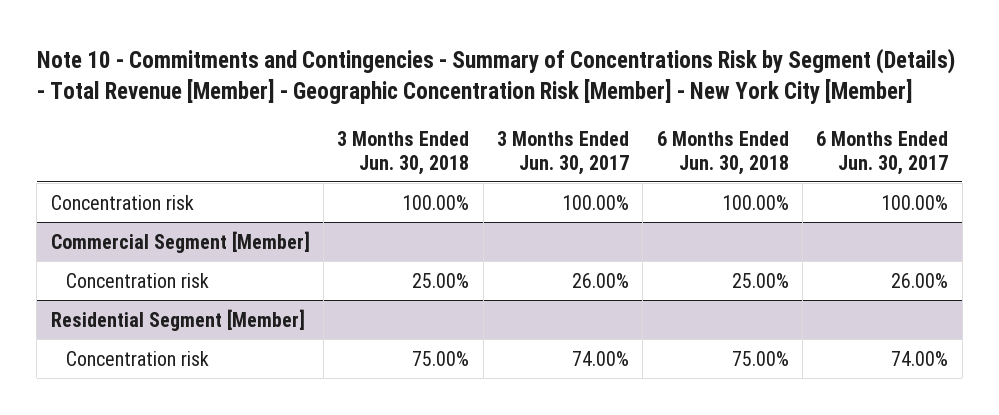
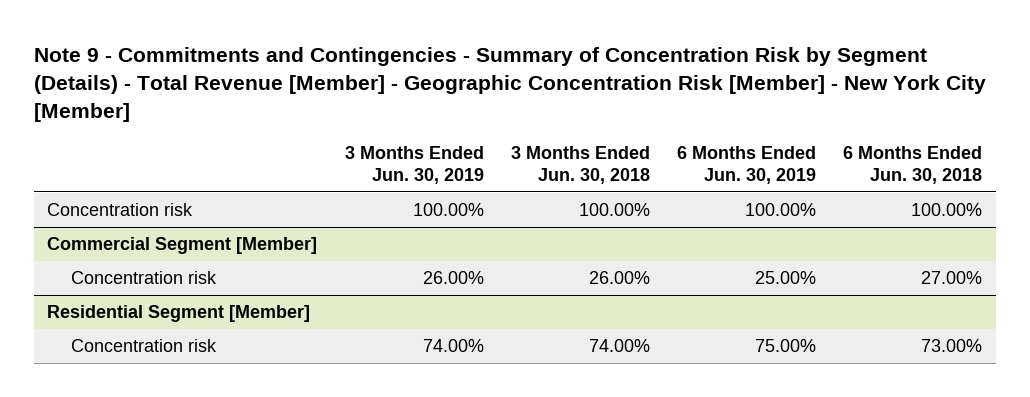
[36,48,955,105] Note 10 - Commitments and Contingencies - Summary of Concentrations Risk by Segment (Details) - Total Revenue [Member] - Geographic Concentration Risk [Member] - New York City [Member] -> [33,46,986,122] Note 9 - Commitments and Contingencies - Summary of Concentration Risk by Segment (Details) - Total Revenue [Member] - Geographic Concentration Risk [Member] - New York City [Member]
[497,131,630,175] 3 Months Ended Jun. 30, 2017 -> none
[816,131,949,175] 6 Months Ended Jun. 30, 2017 -> none
none -> [344,146,484,185] 3 Months Ended Jun. 30, 2019
none -> [677,146,817,185] 6 Months Ended Jun. 30, 2019
[412,272,470,288] 25.00% -> [588,271,650,285] 26.00%
[731,272,789,288] 25.00% -> [921,271,983,285] 27.00%
[412,350,470,366] 75.00% -> [588,339,650,353] 74.00%
[731,350,789,366] 75.00% -> [921,339,983,353] 73.00%

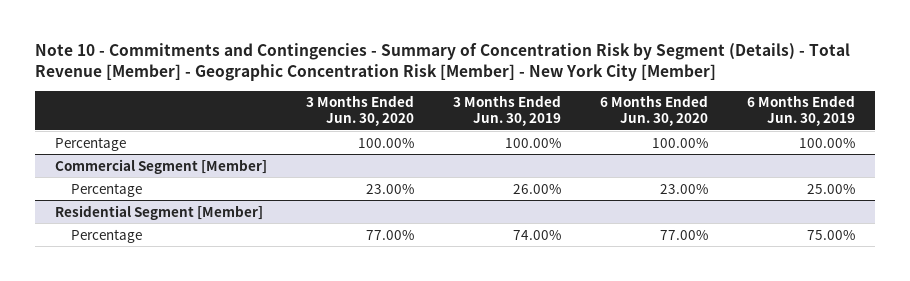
[33,46,986,122] Note 9 - Commitments and Contingencies - Summary of Concentration Risk by Segment (Details) - Total Revenue [Member] - Geographic Concentration Risk [Member] - New York City [Member] -> [35,43,851,82] Note 10 - Commitments and Contingencies - Summary of Concentration Risk by Segment (Details) - Total Revenue [Member] - Geographic Concentration Risk [Member] - New York City [Member]
[510,146,650,185] 3 Months Ended Jun. 30, 2018 -> none
[843,146,983,185] 6 Months Ended Jun. 30, 2018 -> none
none -> [305,95,414,127] 3 Months Ended Jun. 30, 2020
none -> [600,95,709,127] 6 Months Ended Jun. 30, 2020
[47,203,194,217] Concentration risk -> [54,136,126,151] Percentage
[70,271,217,285] Concentration risk -> [70,182,142,197] Percentage
[70,339,217,353] Concentration risk -> [70,228,142,243] Percentage

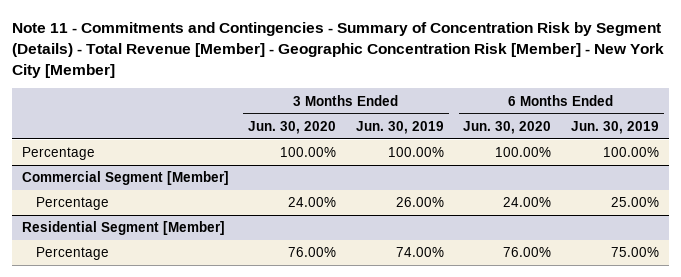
[35,43,851,82] Note 10 - Commitments and Contingencies - Summary of Concentration Risk by Segment (Details) - Total Revenue [Member] - Geographic Concentration Risk [Member] - New York City [Member] -> [11,21,664,78] Note 11 - Commitments and Contingencies - Summary of Concentration Risk by Segment (Details) - Total Revenue [Member] - Geographic Concentration Risk [Member] - New York City [Member]
[365,183,414,194] 23.00% -> [288,197,337,208] 24.00%
[660,183,709,194] 23.00% -> [503,197,552,208] 24.00%
[365,229,414,240] 77.00% -> [288,247,337,258] 76.00%
[660,229,709,240] 77.00% -> [503,247,552,258] 76.00%

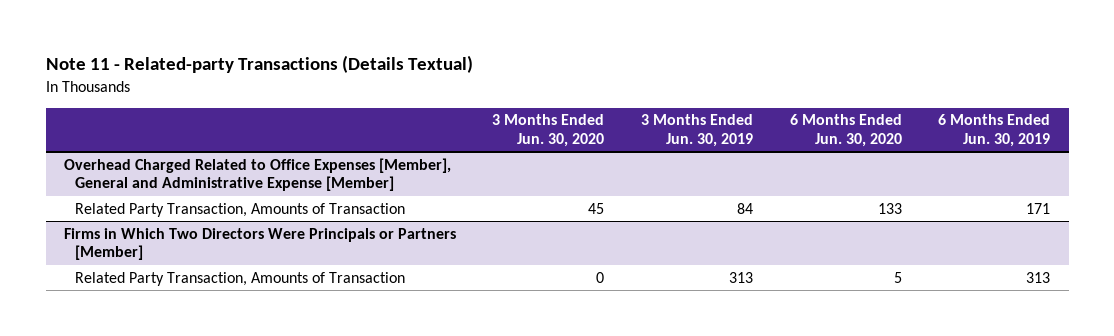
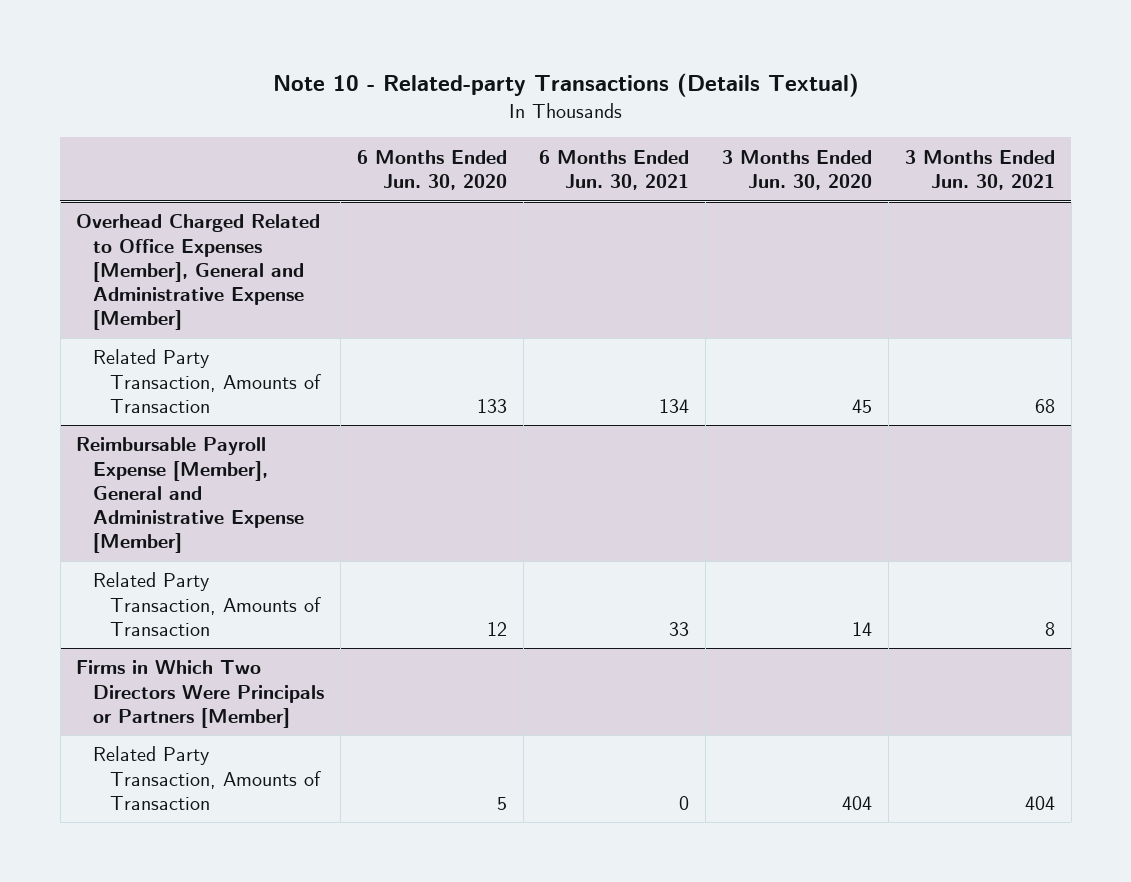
[45,55,473,74] Note 11 - Related-party Transactions (Details Textual) -> [272,72,859,97] Note 10 - Related-party Transactions (Details Textual)
[641,114,754,147] 3 Months Ended Jun. 30, 2019 -> none
[938,114,1051,147] 6 Months Ended Jun. 30, 2019 -> none
none -> [539,149,690,191] 6 Months Ended Jun. 30, 2021
none -> [904,149,1055,191] 3 Months Ended Jun. 30, 2021
none -> [76,437,305,554] Reimbursable Payroll Expense [Member], General and Administrative Expense [Member]
none -> [93,572,322,636] Related Party Transaction, Amounts of Transaction
[596,271,605,283] 0 -> [842,795,873,810] 404

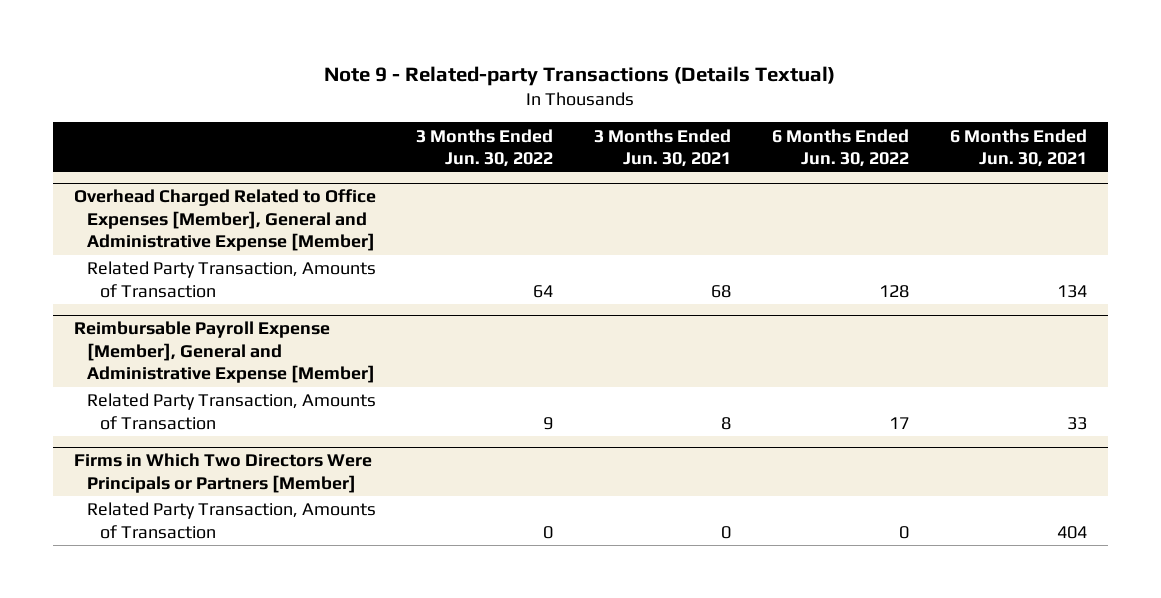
[272,72,859,97] Note 10 - Related-party Transactions (Details Textual) -> [324,65,836,86] Note 9 - Related-party Transactions (Details Textual)
[356,149,507,191] 6 Months Ended Jun. 30, 2020 -> none
[722,149,873,191] 3 Months Ended Jun. 30, 2020 -> none
none -> [416,128,554,167] 3 Months Ended Jun. 30, 2022
none -> [772,128,910,167] 6 Months Ended Jun. 30, 2022
[679,795,690,810] 0 -> [1057,525,1088,539] 404
[1024,795,1055,810] 404 -> [721,525,732,539] 0

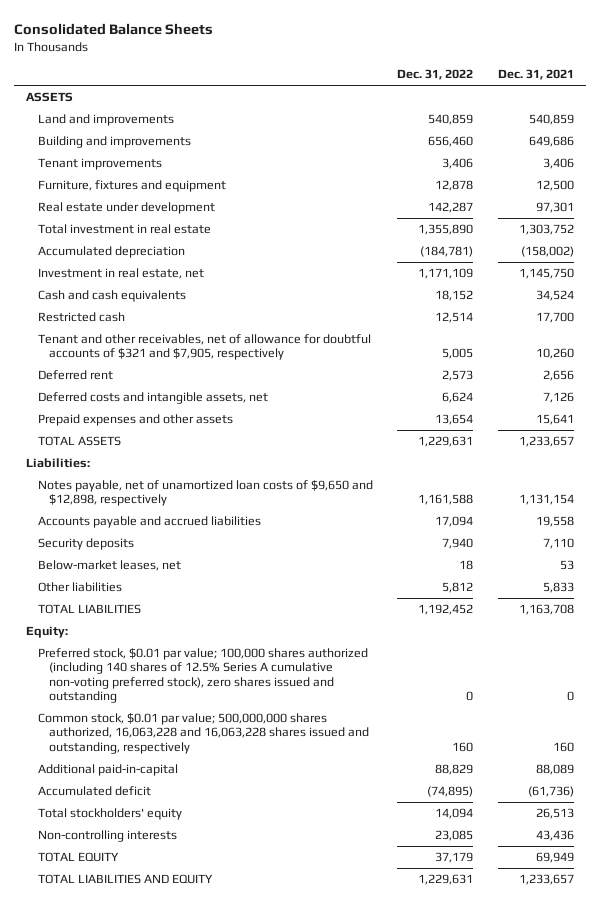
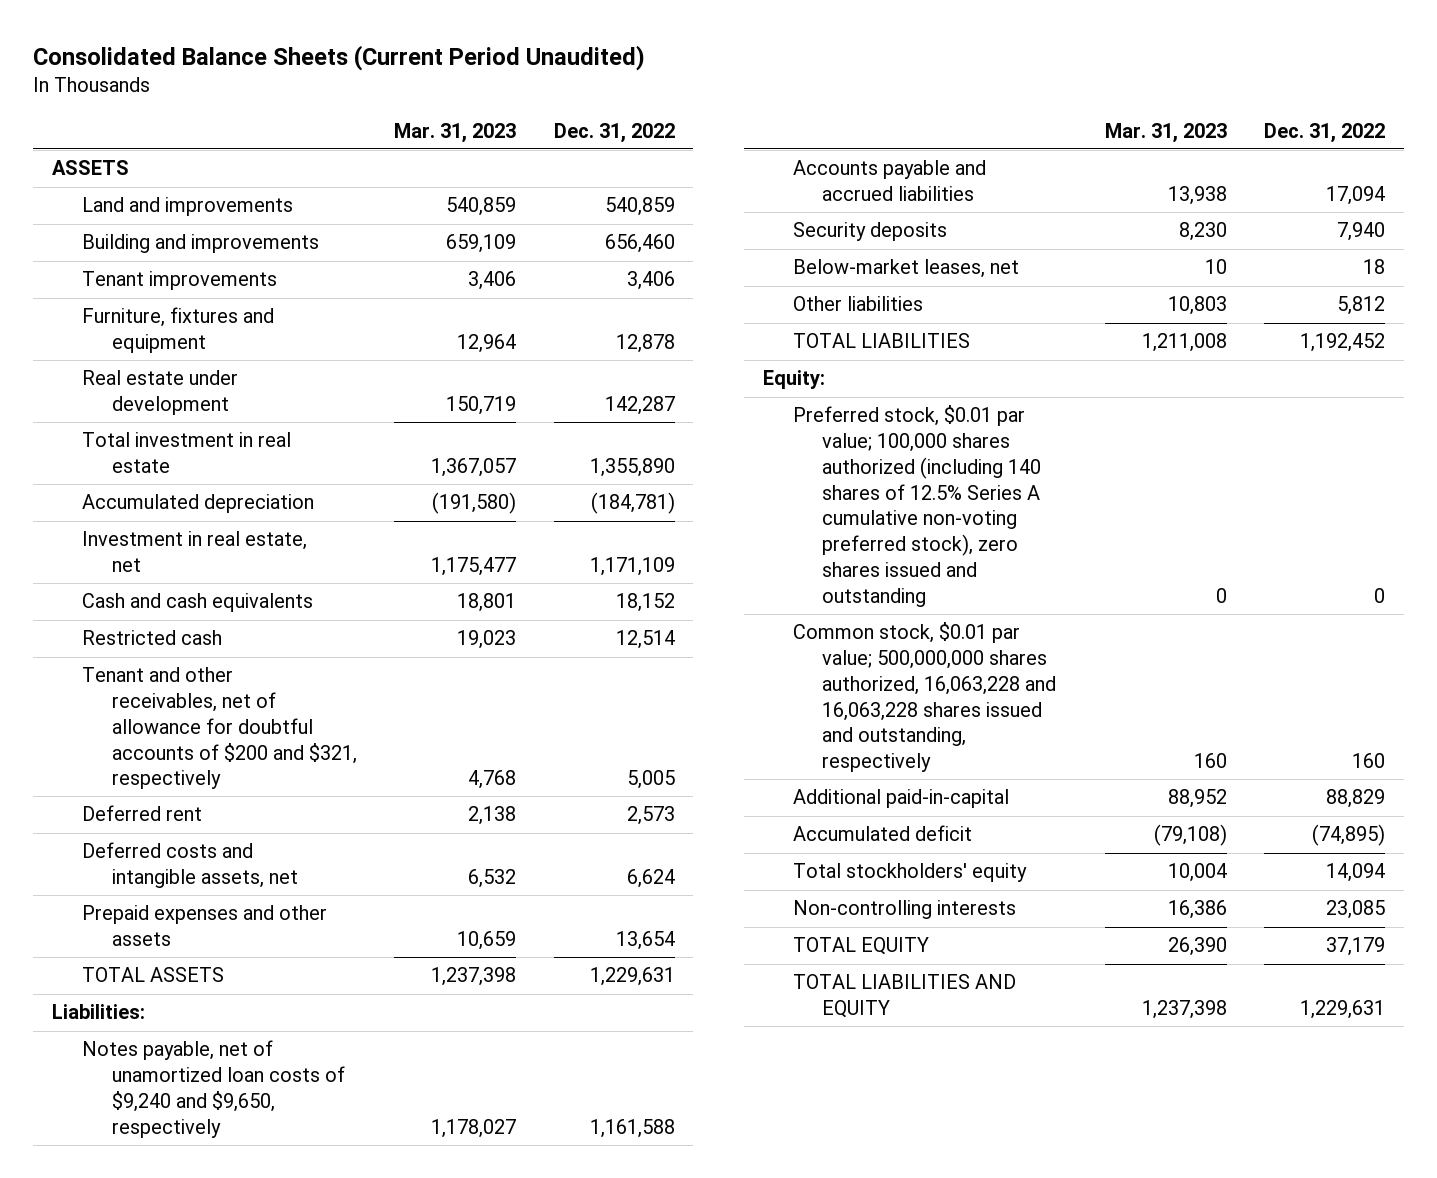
[14,22,214,35] Consolidated Balance Sheets -> [33,44,646,71] Consolidated Balance Sheets (Current Period Unaudited)
[497,69,574,81] Dec. 31, 2021 -> none
none -> [394,122,517,143] Mar. 31, 2023
[37,334,371,361] Tenant and other receivables, net of allowance for doubtful accounts of $321 and $7,905, respectively -> [81,667,357,790] Tenant and other receivables, net of allowance for doubtful accounts of $200 and $321, respectively
[37,480,373,507] Notes payable, net of unamortized loan costs of $9,650 and $12,898, respectively -> [81,1040,345,1138] Notes payable, net of unamortized loan costs of $9,240 and $9,650, respectively

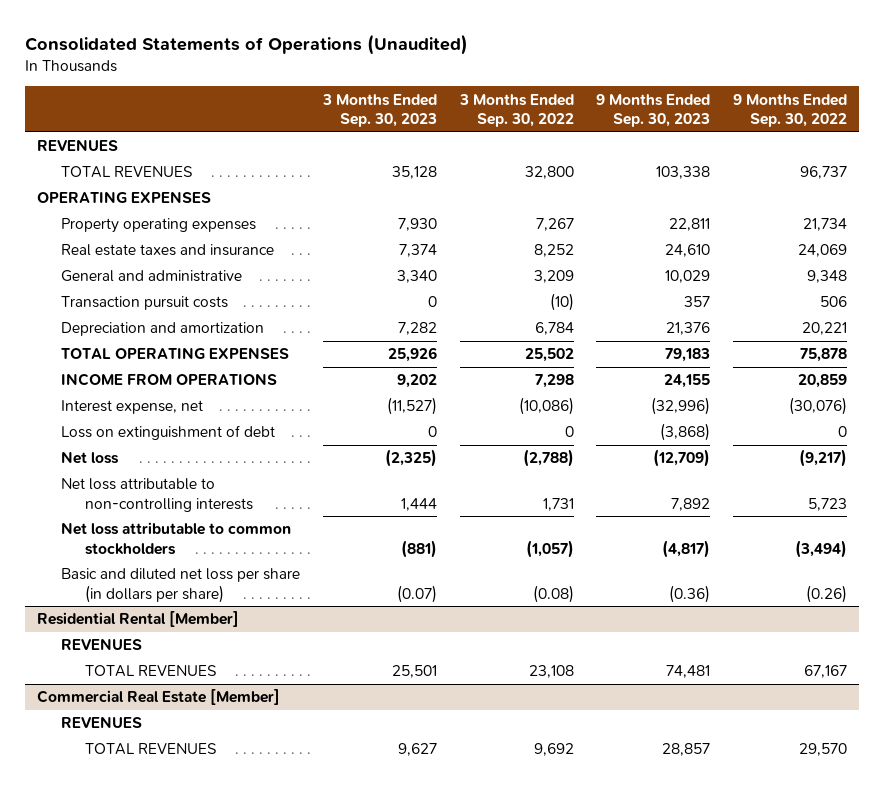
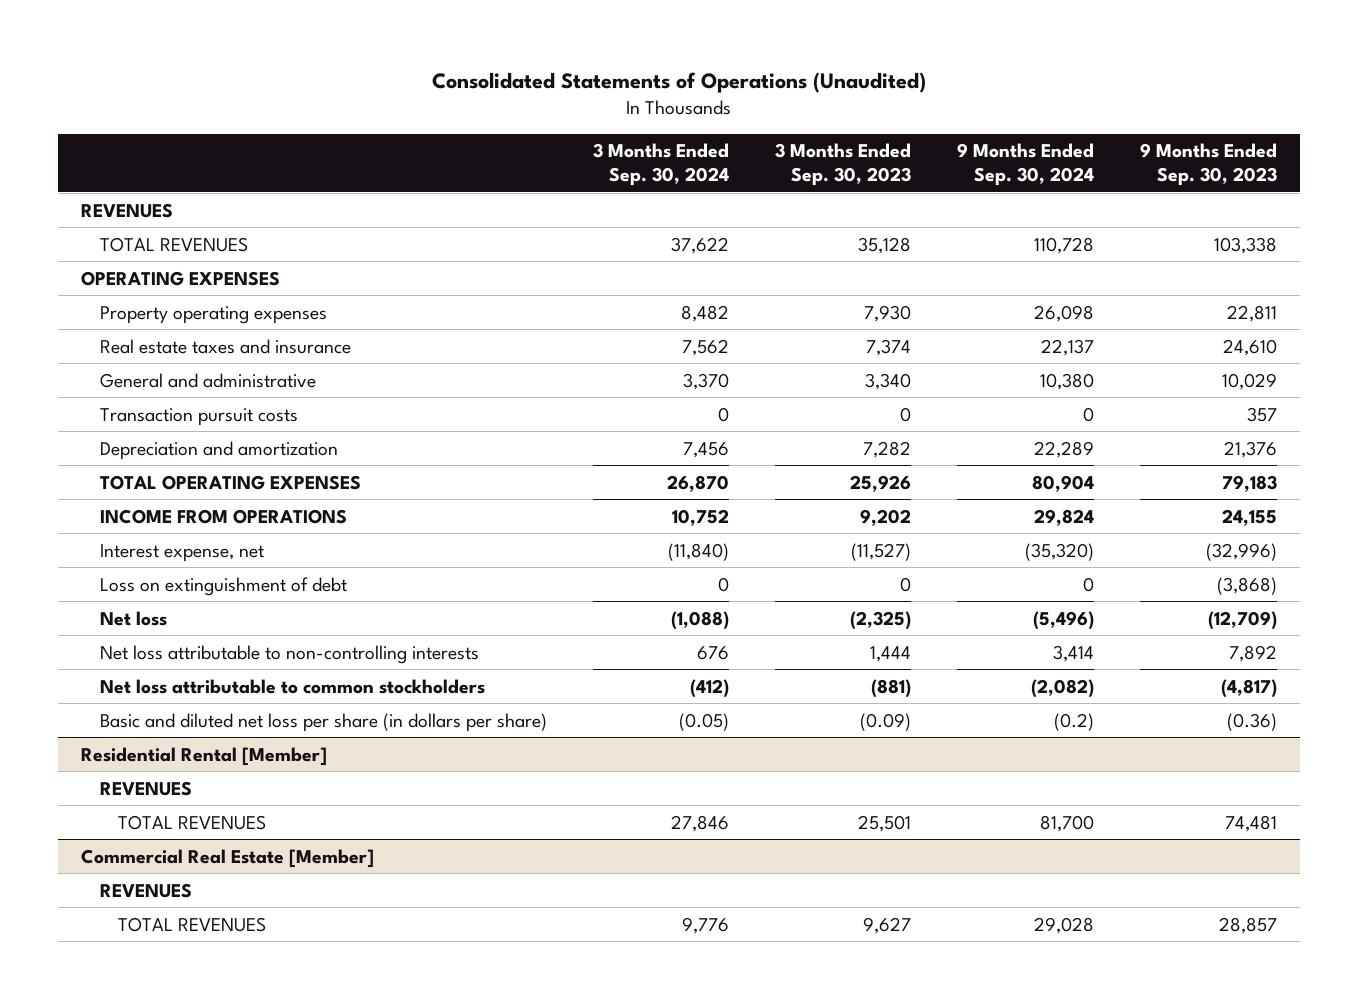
[458,93,574,128] 3 Months Ended Sep. 30, 2022 -> none
[733,93,848,128] 9 Months Ended Sep. 30, 2022 -> none
none -> [592,143,729,186] 3 Months Ended Sep. 30, 2024
none -> [956,143,1094,186] 9 Months Ended Sep. 30, 2024
[396,584,437,603] (0.07) -> [859,712,911,731] (0.09)

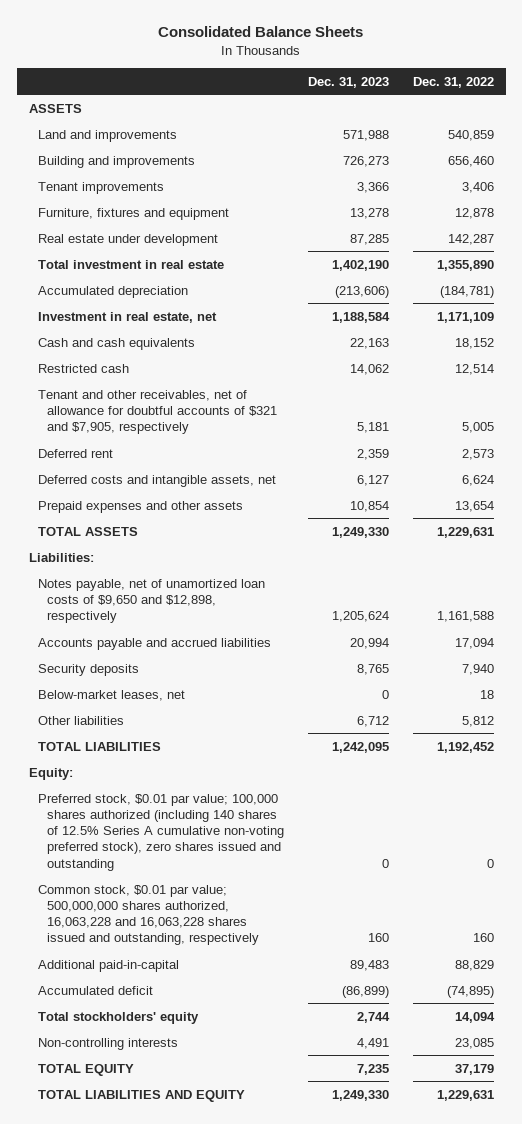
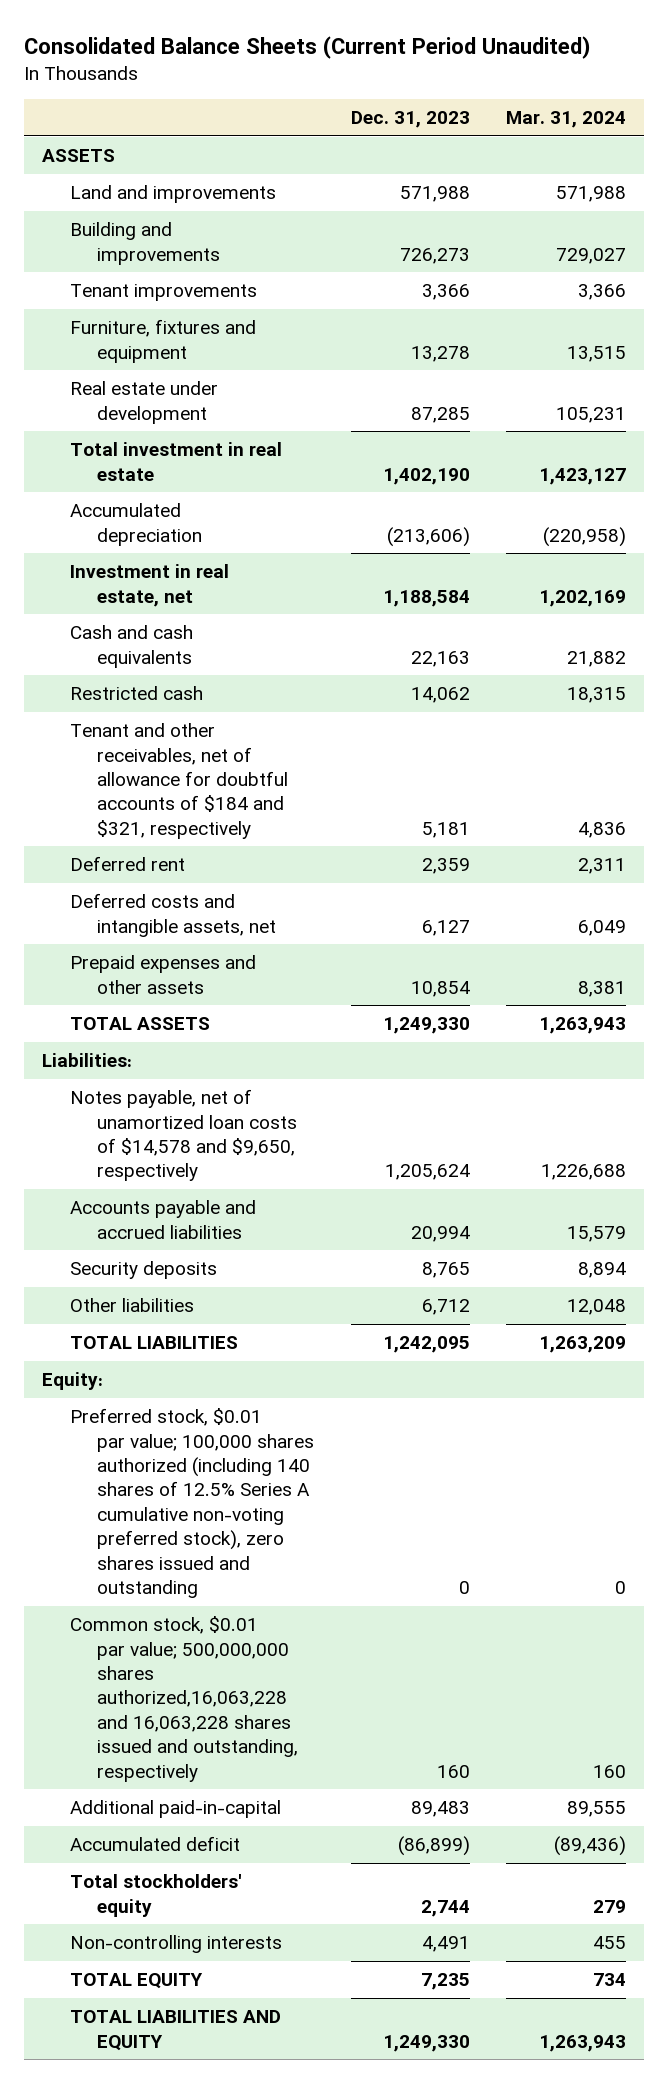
[158,26,364,38] Consolidated Balance Sheets -> [24,35,592,59] Consolidated Balance Sheets (Current Period Unaudited)
[412,76,494,88] Dec. 31, 2022 -> none
none -> [506,111,627,129] Mar. 31, 2024
[37,389,278,435] Tenant and other receivables, net of allowance for doubtful accounts of $321 and $7,905, respectively -> [69,723,289,839] Tenant and other receivables, net of allowance for doubtful accounts of $184 and $321, respectively
[37,578,265,624] Notes payable, net of unamortized loan costs of $9,650 and $12,898, respectively -> [69,1089,298,1182] Notes payable, net of unamortized loan costs of $14,578 and $9,650, respectively
[37,689,185,701] Below-market leases, net -> none
[37,884,260,946] Common stock, $0.01 par value; 500,000,000 shares authorized, 16,063,228 and 16,063,228 shares issued and outstanding, respectively -> [69,1616,299,1782] Common stock, $0.01 par value; 500,000,000 shares authorized,16,063,228 and 16,063,228 shares issued and outstanding, respectively

